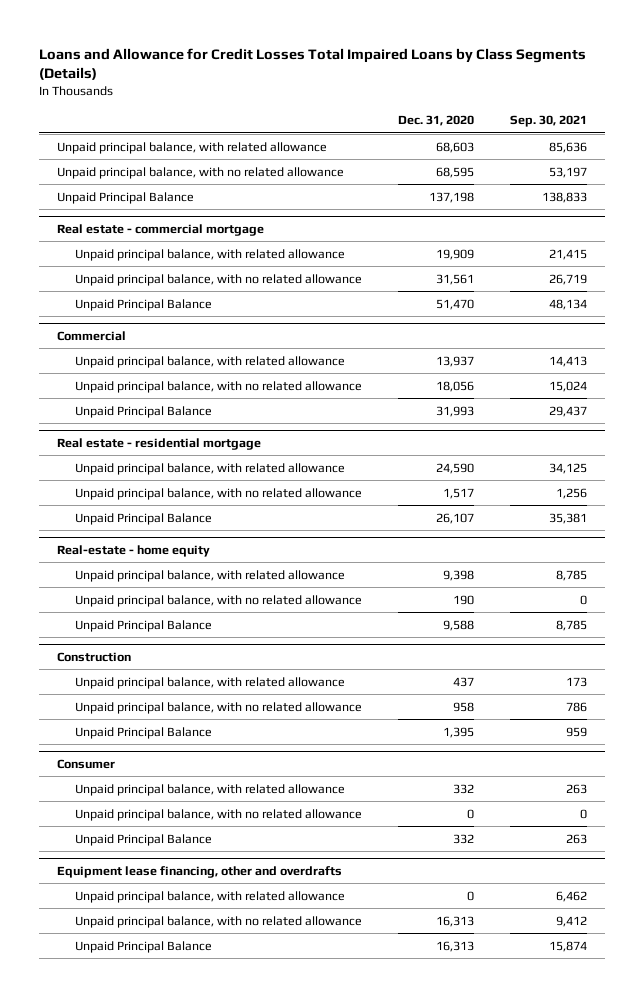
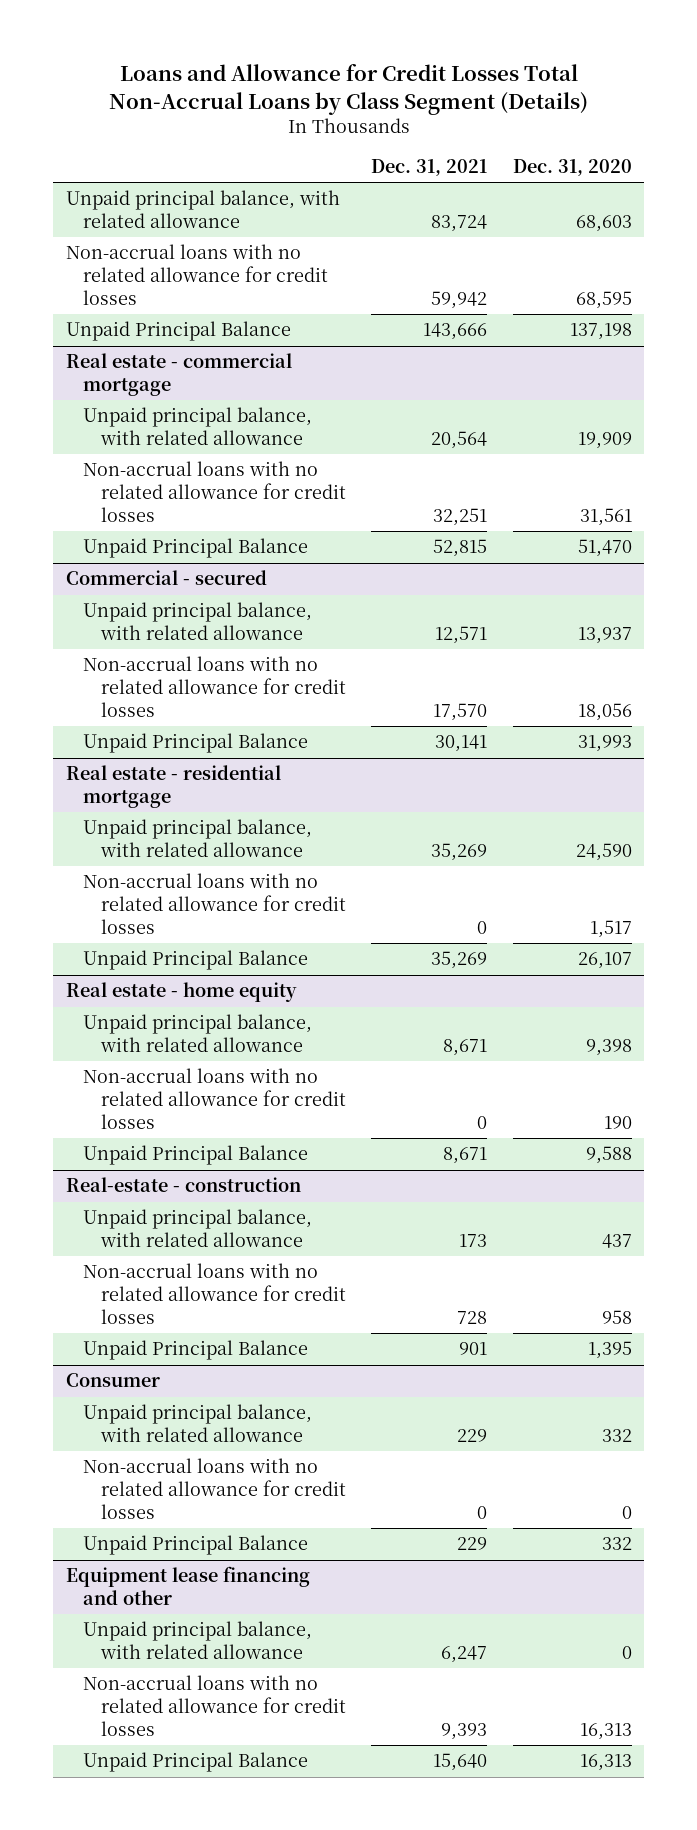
[38,47,586,81] Loans and Allowance for Credit Losses Total Impaired Loans by Class Segments (Details) -> [108,63,588,115] Loans and Allowance for Credit Losses Total Non-Accrual Loans by Class Segment (Details)
[510,115,588,128] Sep. 30, 2021 -> none
none -> [371,158,488,176] Dec. 31, 2021
[56,166,344,179] Unpaid principal balance, with no related allowance -> [65,244,329,305] Non-accrual loans with no related allowance for credit losses
[75,273,363,286] Unpaid principal balance, with no related allowance -> [83,461,346,522] Non-accrual loans with no related allowance for credit losses
[56,331,126,342] Commercial -> [65,570,267,586] Commercial - secured
[75,380,363,393] Unpaid principal balance, with no related allowance -> [83,656,346,717] Non-accrual loans with no related allowance for credit losses
[75,487,363,500] Unpaid principal balance, with no related allowance -> [83,873,346,934] Non-accrual loans with no related allowance for credit losses
[56,545,210,558] Real-estate - home equity -> [65,982,297,1003] Real estate - home equity
[75,594,363,607] Unpaid principal balance, with no related allowance -> [83,1068,346,1129] Non-accrual loans with no related allowance for credit losses
[56,652,131,663] Construction -> none
none -> [65,1177,301,1193] Real-estate - construction
[75,701,363,714] Unpaid principal balance, with no related allowance -> [83,1263,346,1324] Non-accrual loans with no related allowance for credit losses
[75,808,363,821] Unpaid principal balance, with no related allowance -> [83,1458,346,1519] Non-accrual loans with no related allowance for credit losses
[56,866,342,879] Equipment lease financing, other and overdrafts -> [65,1566,310,1606] Equipment lease financing and other
[75,915,363,928] Unpaid principal balance, with no related allowance -> [83,1675,346,1736] Non-accrual loans with no related allowance for credit losses

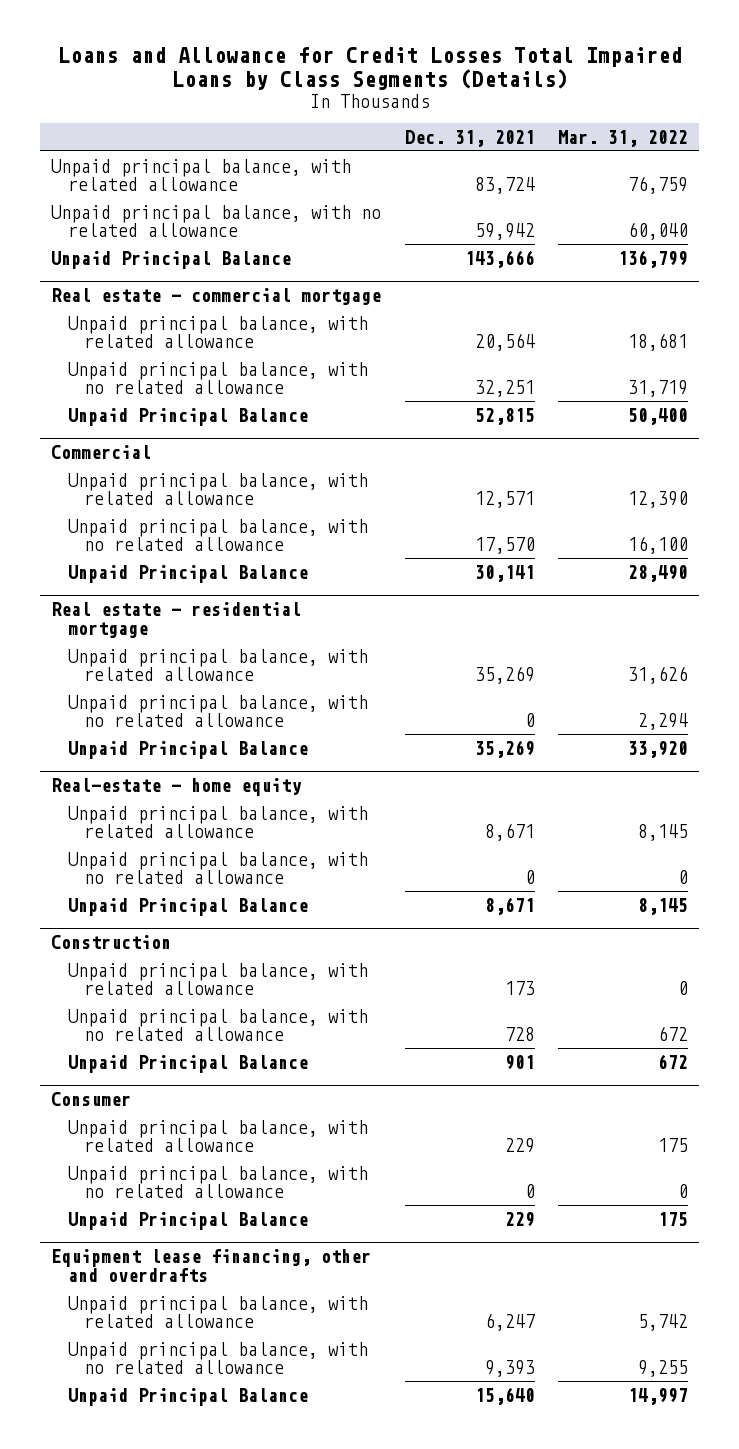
[108,63,588,115] Loans and Allowance for Credit Losses Total Non-Accrual Loans by Class Segment (Details) -> [57,47,682,91] Loans and Allowance for Credit Losses Total Impaired Loans by Class Segments (Details)
[512,158,632,176] Dec. 31, 2020 -> none
none -> [557,129,688,147] Mar. 31, 2022
[65,244,329,305] Non-accrual loans with no related allowance for credit losses -> [51,204,382,238] Unpaid principal balance, with no related allowance
[83,461,346,522] Non-accrual loans with no related allowance for credit losses -> [67,361,368,395] Unpaid principal balance, with no related allowance
[65,570,267,586] Commercial - secured -> [51,445,152,460] Commercial
[83,656,346,717] Non-accrual loans with no related allowance for credit losses -> [67,518,368,552] Unpaid principal balance, with no related allowance
[83,873,346,934] Non-accrual loans with no related allowance for credit losses -> [67,694,368,728] Unpaid principal balance, with no related allowance
[65,982,297,1003] Real estate - home equity -> [51,778,303,797] Real-estate - home equity
[83,1068,346,1129] Non-accrual loans with no related allowance for credit losses -> [67,851,368,885] Unpaid principal balance, with no related allowance
[65,1177,301,1193] Real-estate - construction -> none
none -> [51,935,172,950] Construction
[83,1263,346,1324] Non-accrual loans with no related allowance for credit losses -> [67,1008,368,1042] Unpaid principal balance, with no related allowance
[83,1458,346,1519] Non-accrual loans with no related allowance for credit losses -> [67,1165,368,1199] Unpaid principal balance, with no related allowance
[65,1566,310,1606] Equipment lease financing and other -> [51,1249,372,1282] Equipment lease financing, other and overdrafts
[83,1675,346,1736] Non-accrual loans with no related allowance for credit losses -> [67,1341,368,1375] Unpaid principal balance, with no related allowance

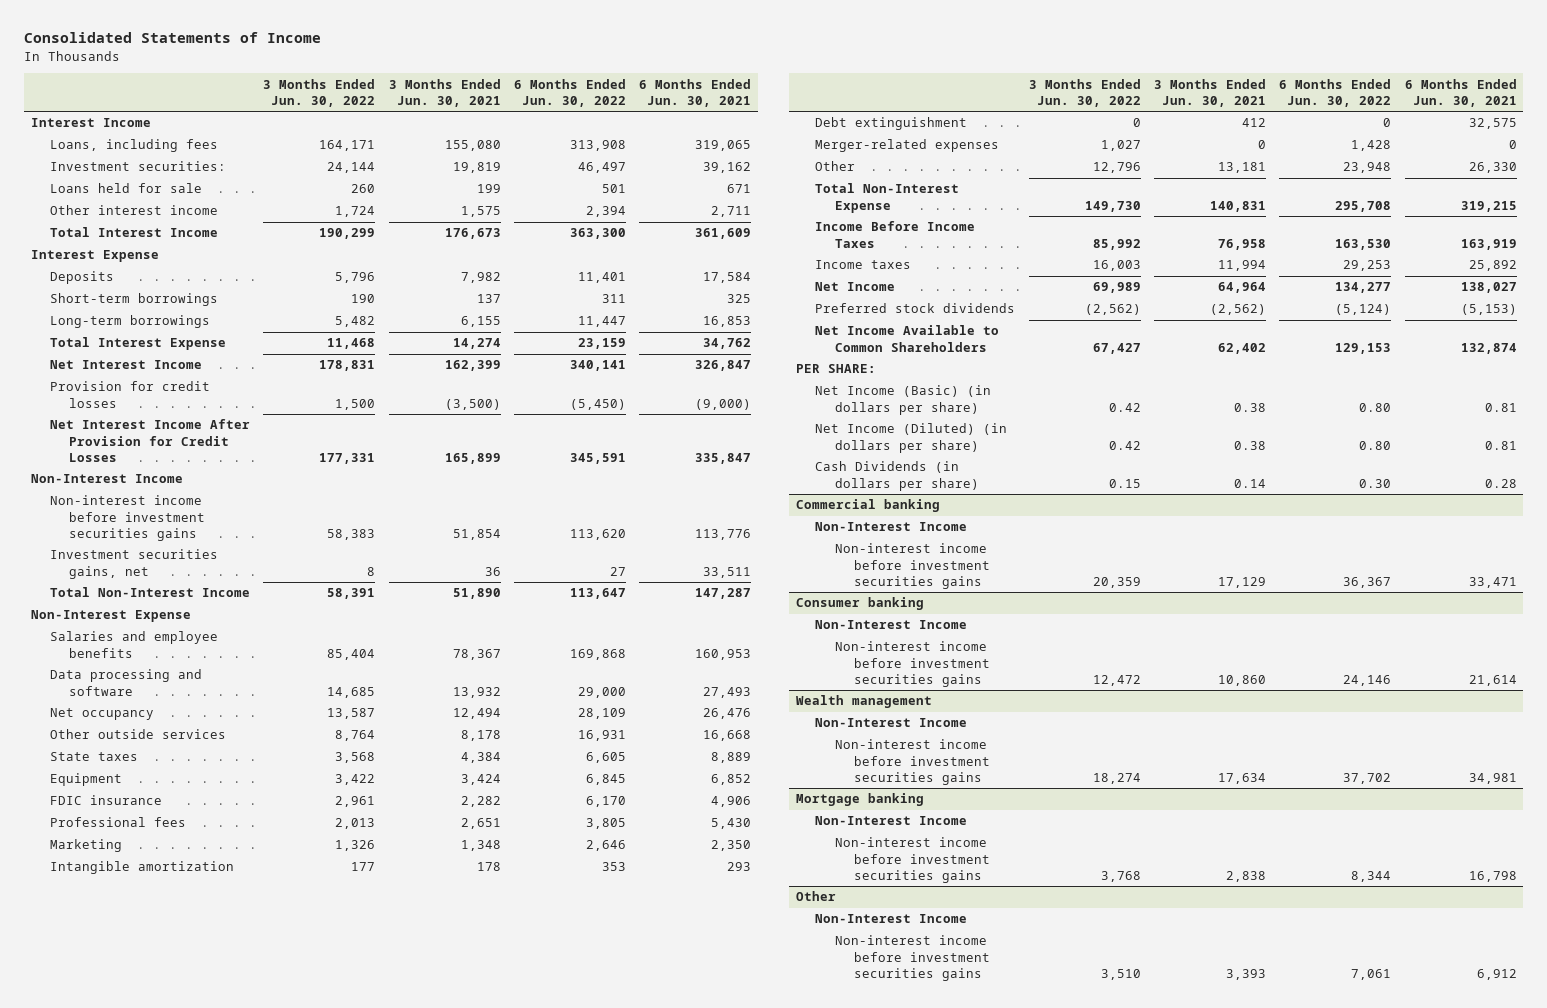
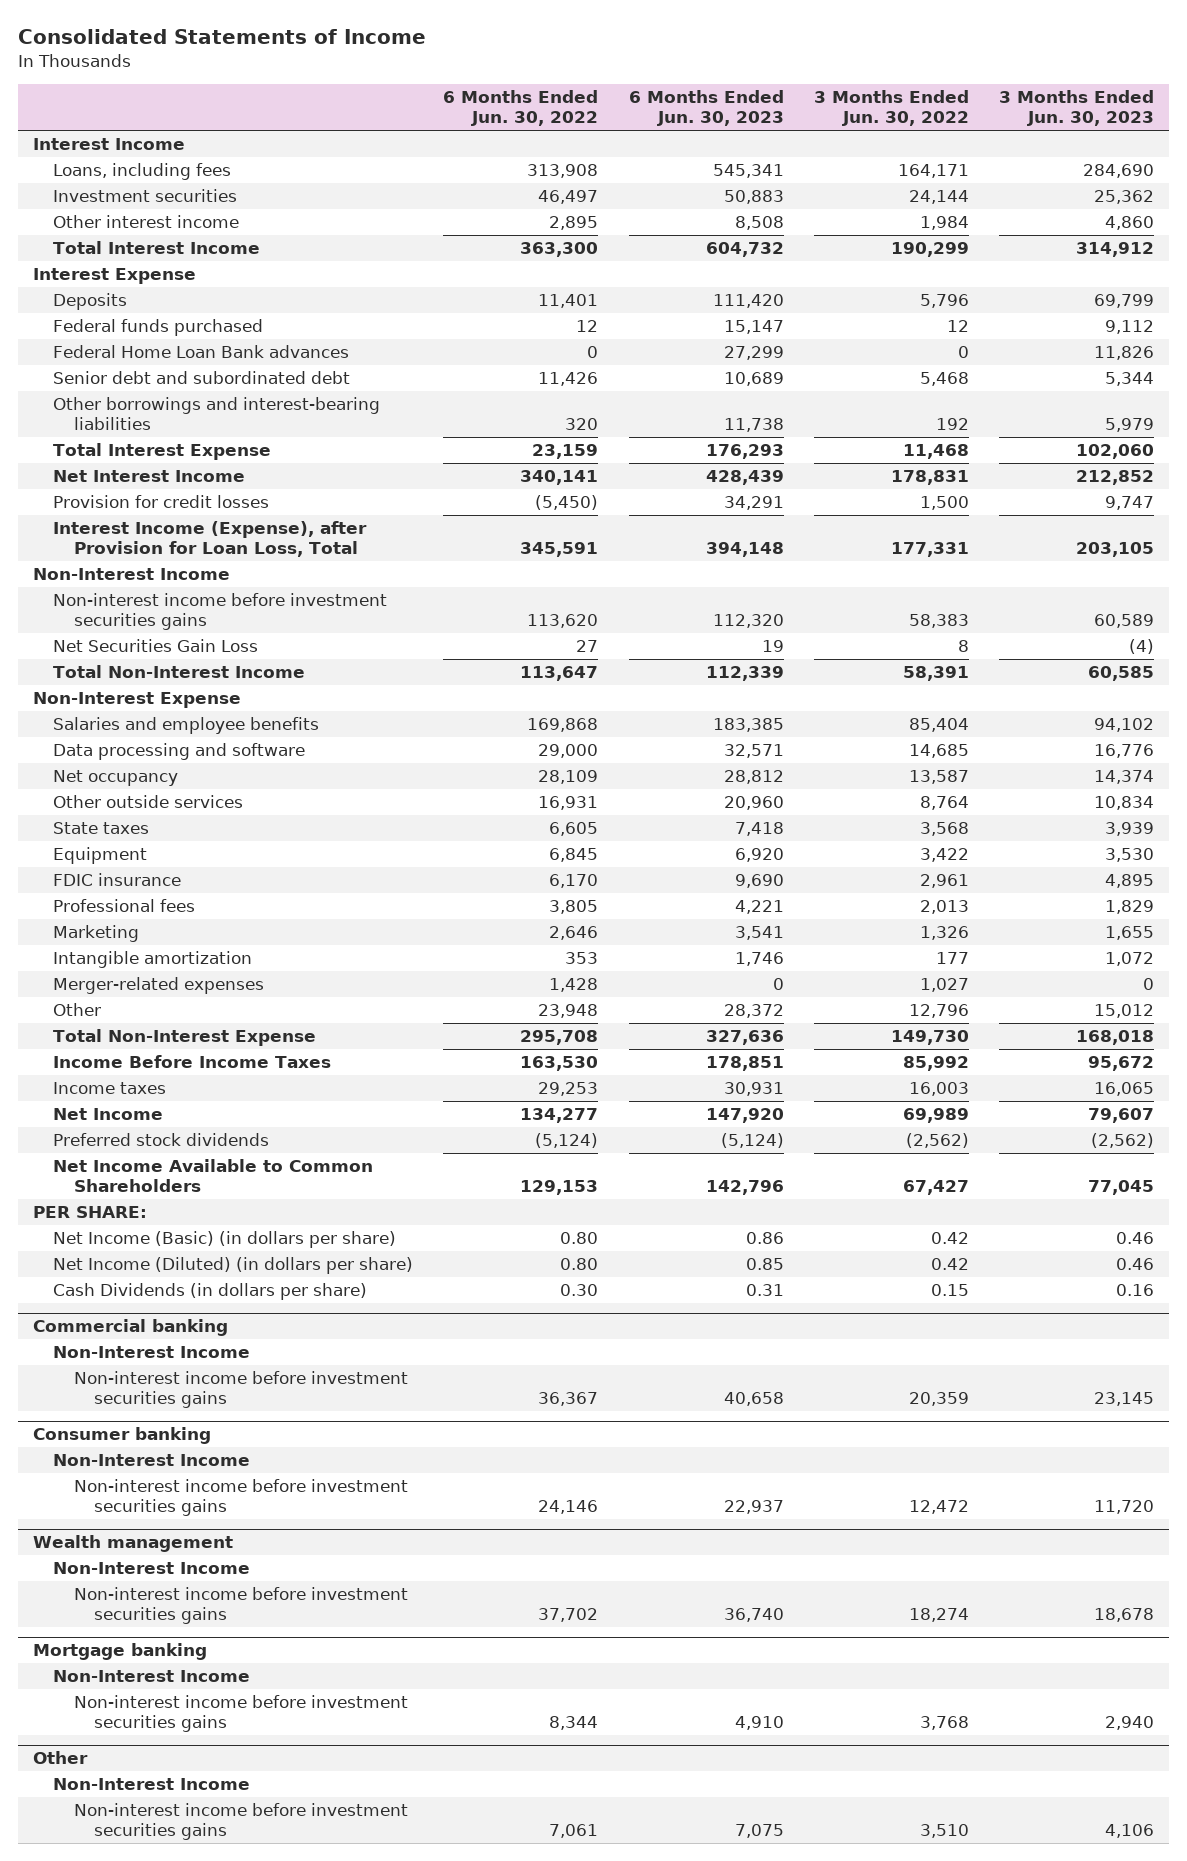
[388,78,501,107] 3 Months Ended Jun. 30, 2021 -> none
[639,78,752,107] 6 Months Ended Jun. 30, 2021 -> none
none -> [628,90,784,127] 6 Months Ended Jun. 30, 2023
none -> [998,90,1154,127] 3 Months Ended Jun. 30, 2023
[49,183,202,194] Loans held for sale -> none
[49,161,226,172] Investment securities: -> [53,188,238,202] Investment securities
[335,206,376,218] 1,724 -> [919,215,969,230] 1,984
[585,206,626,218] 2,394 -> [549,215,599,230] 2,895
[49,293,218,307] Short-term borrowings -> none
[49,315,210,329] Long-term borrowings -> none
none -> [53,318,264,336] Federal funds purchased
none -> [53,344,350,358] Federal Home Loan Bank advances
none -> [53,370,351,384] Senior debt and subordinated debt
none -> [53,396,381,431] Other borrowings and interest-bearing liabilities
[49,419,250,462] Net Interest Income After Provision for Credit Losses -> [53,520,368,558] Interest Income (Expense), after Provision for Loan Loss, Total
[49,549,218,579] Investment securities gains, net -> [53,638,259,652] Net Securities Gain Loss
[815,117,968,131] Debt extinguishment -> none

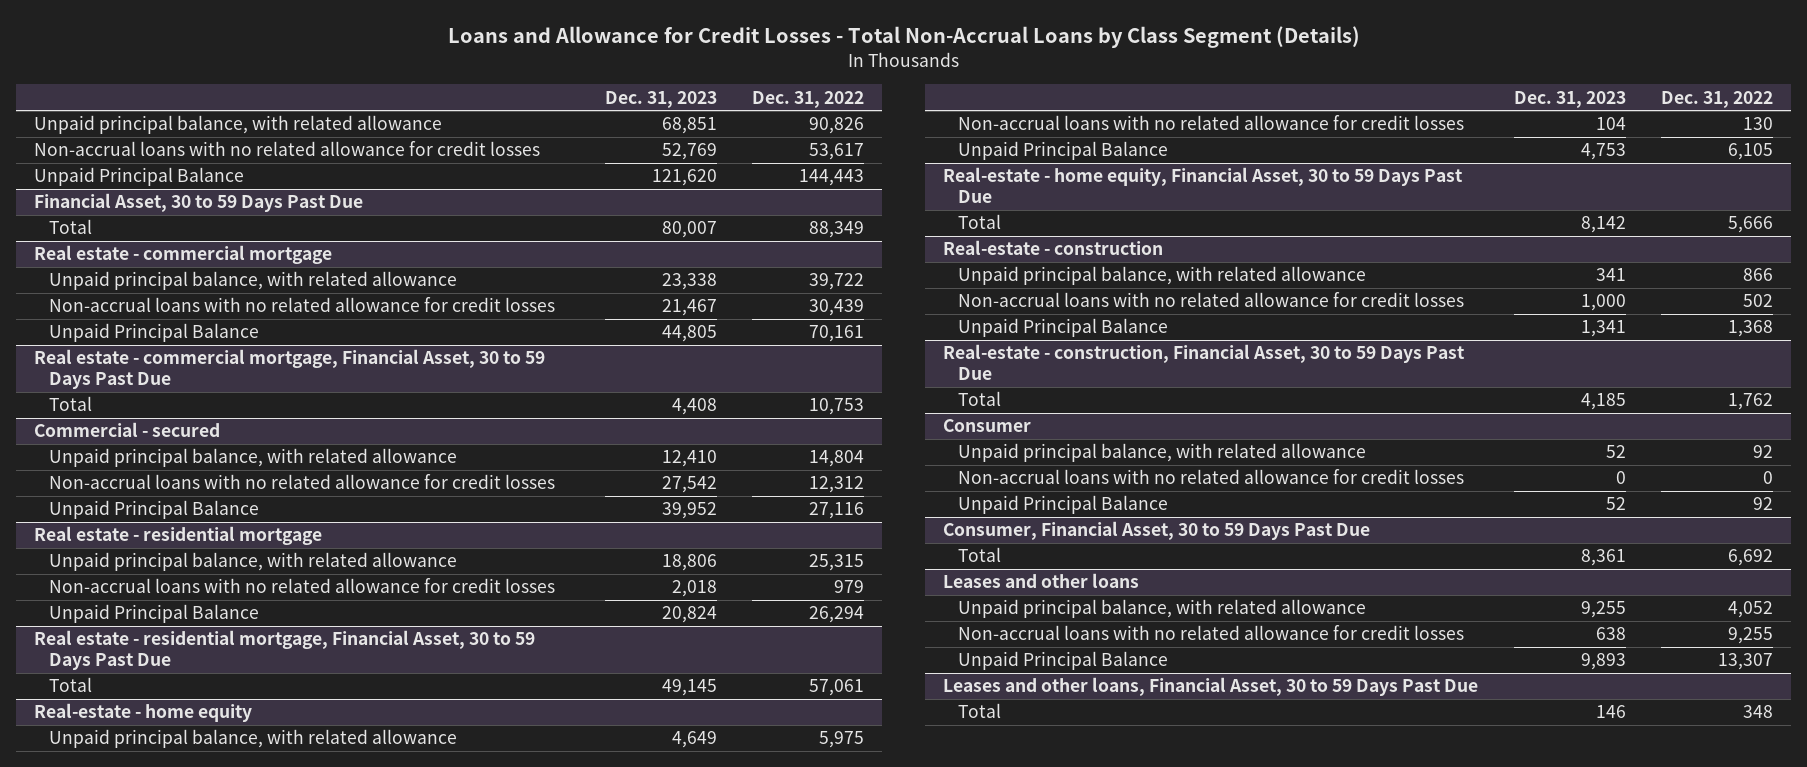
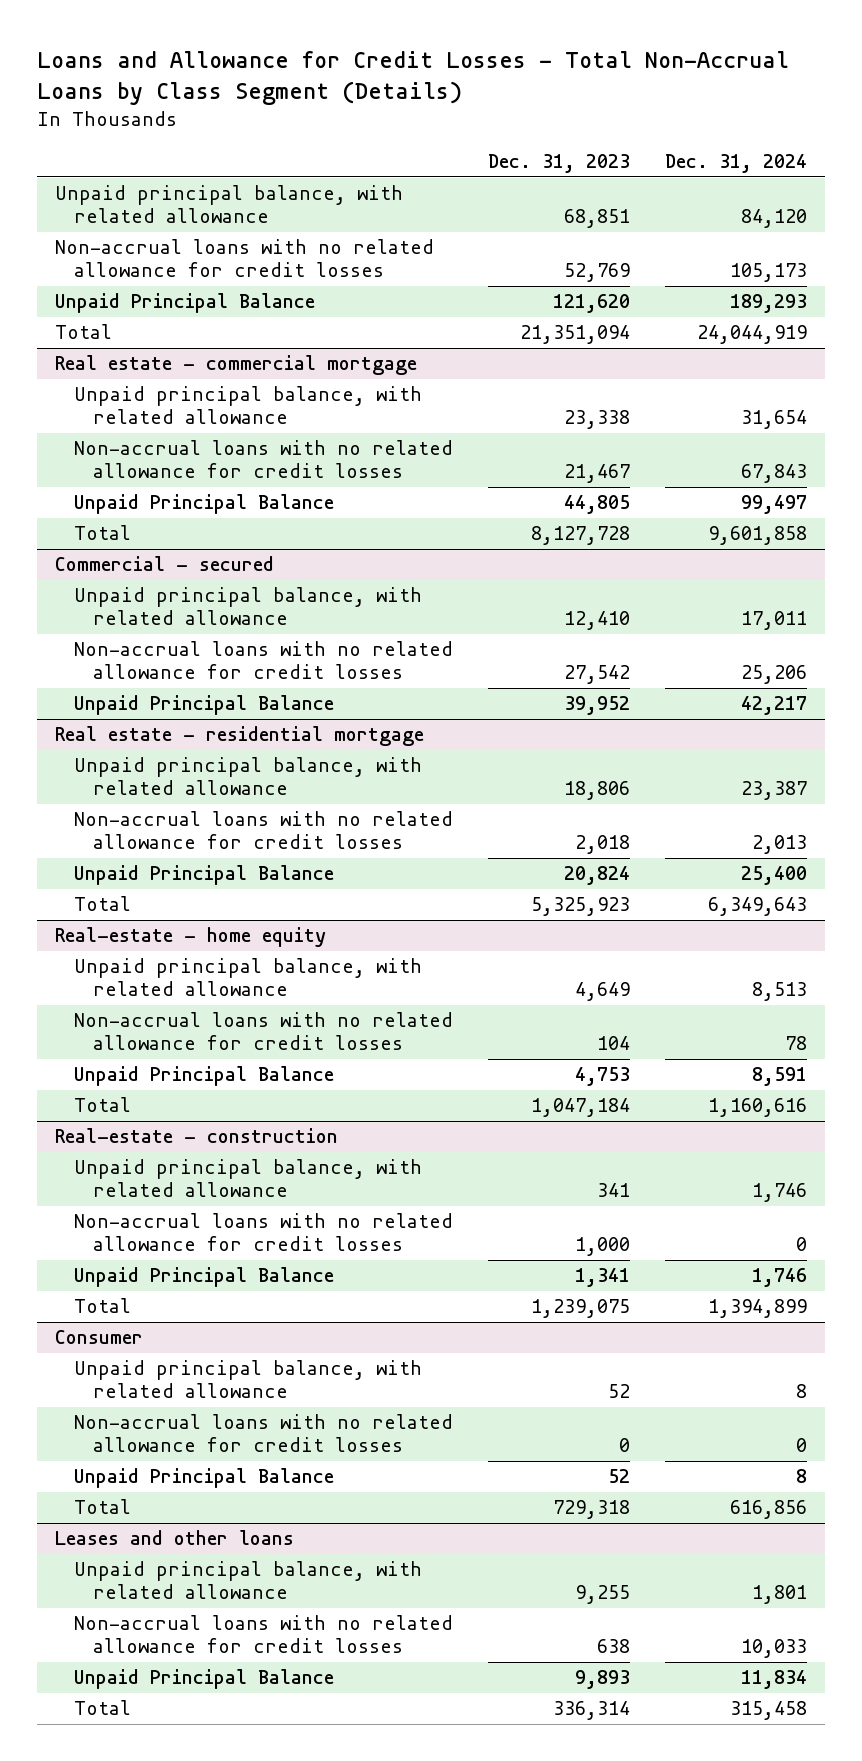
[752,90,865,108] Dec. 31, 2022 -> none
none -> [665,154,808,174] Dec. 31, 2024
[34,193,364,213] Financial Asset, 30 to 59 Days Past Due -> none
[661,221,717,239] 80,007 -> [520,325,631,345] 21,351,094
[34,349,546,389] Real estate - commercial mortgage, Financial Asset, 30 to 59 Days Past Due -> none
[671,398,717,416] 4,408 -> [531,526,631,546] 8,127,728
[34,630,536,670] Real estate - residential mortgage, Financial Asset, 30 to 59 Days Past Due -> none
[661,679,717,697] 49,145 -> [531,897,631,917] 5,325,923
[943,167,1464,203] Real-estate - home equity, Financial Asset, 30 to 59 Days Past Due -> none
[1580,216,1626,234] 8,142 -> [531,1098,631,1118] 1,047,184
[943,344,1466,380] Real-estate - construction, Financial Asset, 30 to 59 Days Past Due -> none
[1580,393,1626,411] 4,185 -> [531,1299,631,1319] 1,239,075
[943,521,1371,541] Consumer, Financial Asset, 30 to 59 Days Past Due -> none
[1580,549,1626,567] 8,361 -> [553,1500,631,1520] 729,318
[943,677,1479,697] Leases and other loans, Financial Asset, 30 to 59 Days Past Due -> none
[1595,705,1626,719] 146 -> [553,1701,631,1721] 336,314

